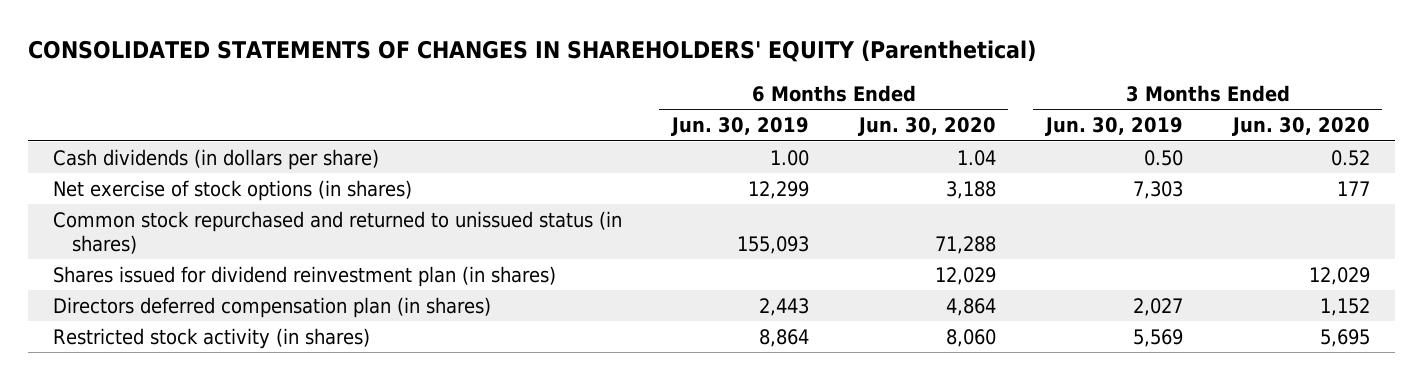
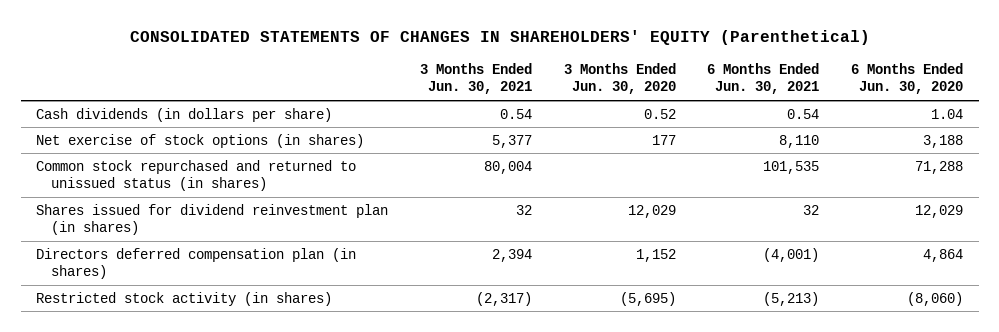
[670,117,809,137] Jun. 30, 2019 -> none
[1044,117,1183,137] Jun. 30, 2019 -> none
none -> [420,62,533,95] 3 Months Ended Jun. 30, 2021
none -> [707,62,820,95] 6 Months Ended Jun. 30, 2021
[945,328,996,347] 8,060 -> [907,291,964,306] (8,060)
[1319,328,1370,347] 5,695 -> [619,291,676,306] (5,695)

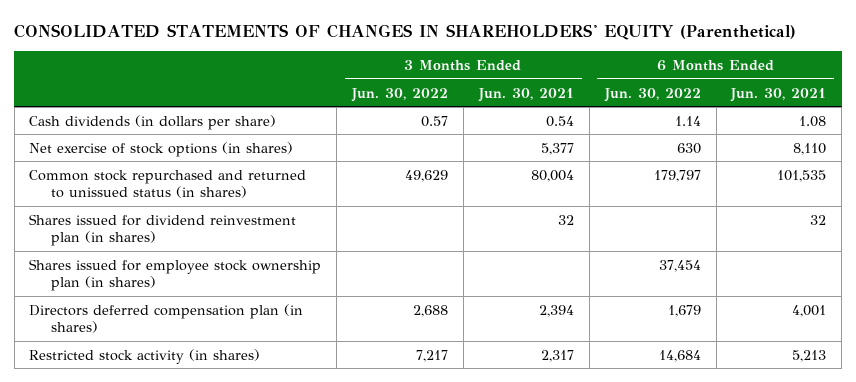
[563,62,676,95] 3 Months Ended Jun. 30, 2020 -> none
[851,62,964,95] 6 Months Ended Jun. 30, 2020 -> none
none -> [351,87,449,102] Jun. 30, 2022
none -> [603,87,701,102] Jun. 30, 2022
[787,108,820,119] 0.54 -> [799,115,827,127] 1.08
none -> [29,258,322,292] Shares issued for employee stock ownership plan (in shares)
[763,247,820,262] (4,001) -> [792,304,827,317] 4,001
[476,291,533,306] (2,317) -> [540,349,574,362] 2,317
[763,291,820,306] (5,213) -> [792,349,827,362] 5,213

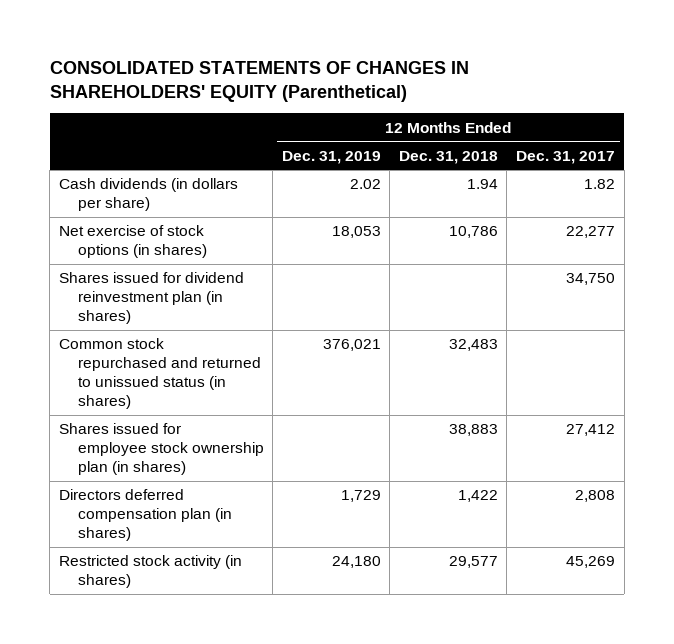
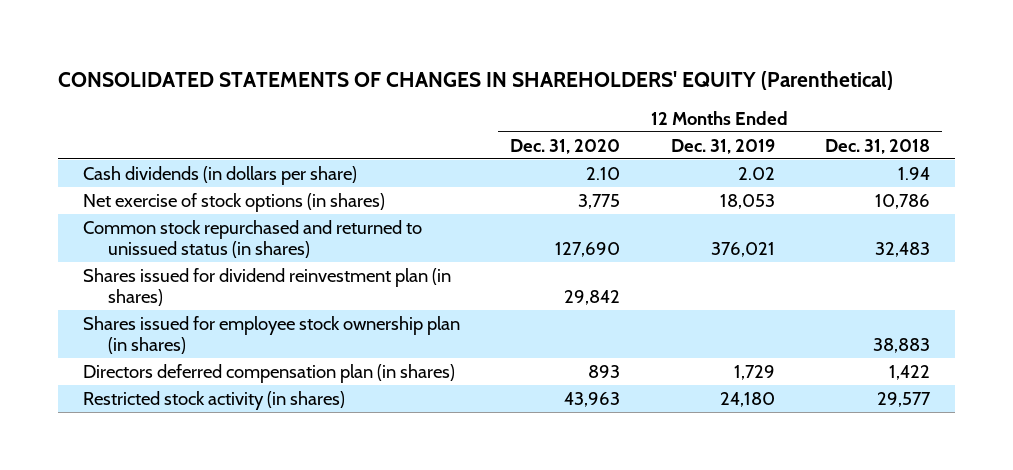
[515,150,615,164] Dec. 31, 2017 -> none
none -> [510,138,621,154] Dec. 31, 2020
[58,272,244,325] Shares issued for dividend reinvestment plan (in shares) -> [83,267,452,307] Shares issued for dividend reinvestment plan (in shares)

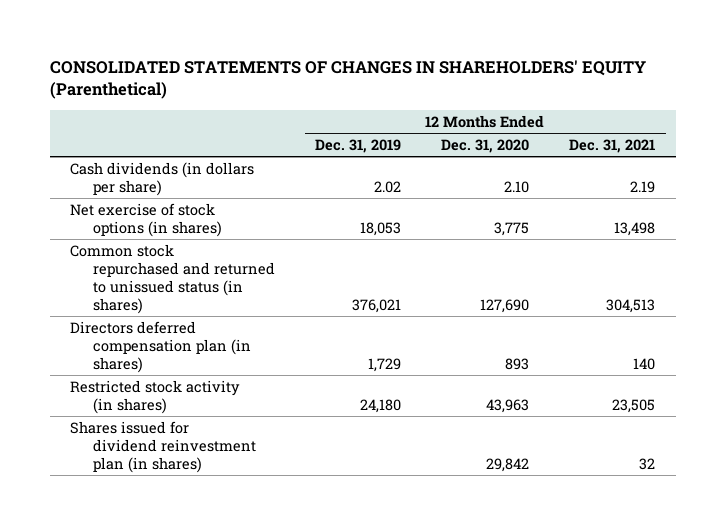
[824,138,930,154] Dec. 31, 2018 -> none
none -> [569,138,656,153] Dec. 31, 2021
[83,315,461,355] Shares issued for employee stock ownership plan (in shares) -> none
[83,267,452,307] Shares issued for dividend reinvestment plan (in shares) -> [70,420,257,473] Shares issued for dividend reinvestment plan (in shares)

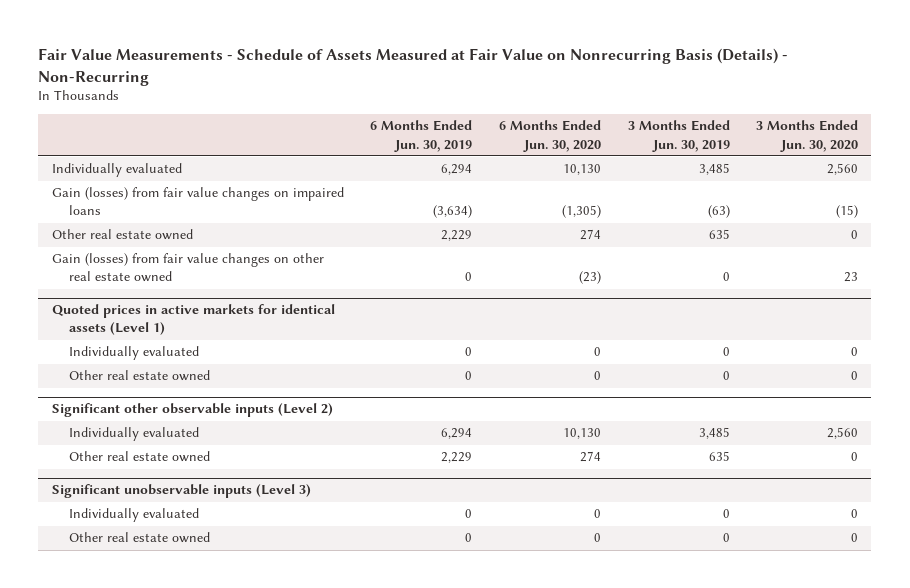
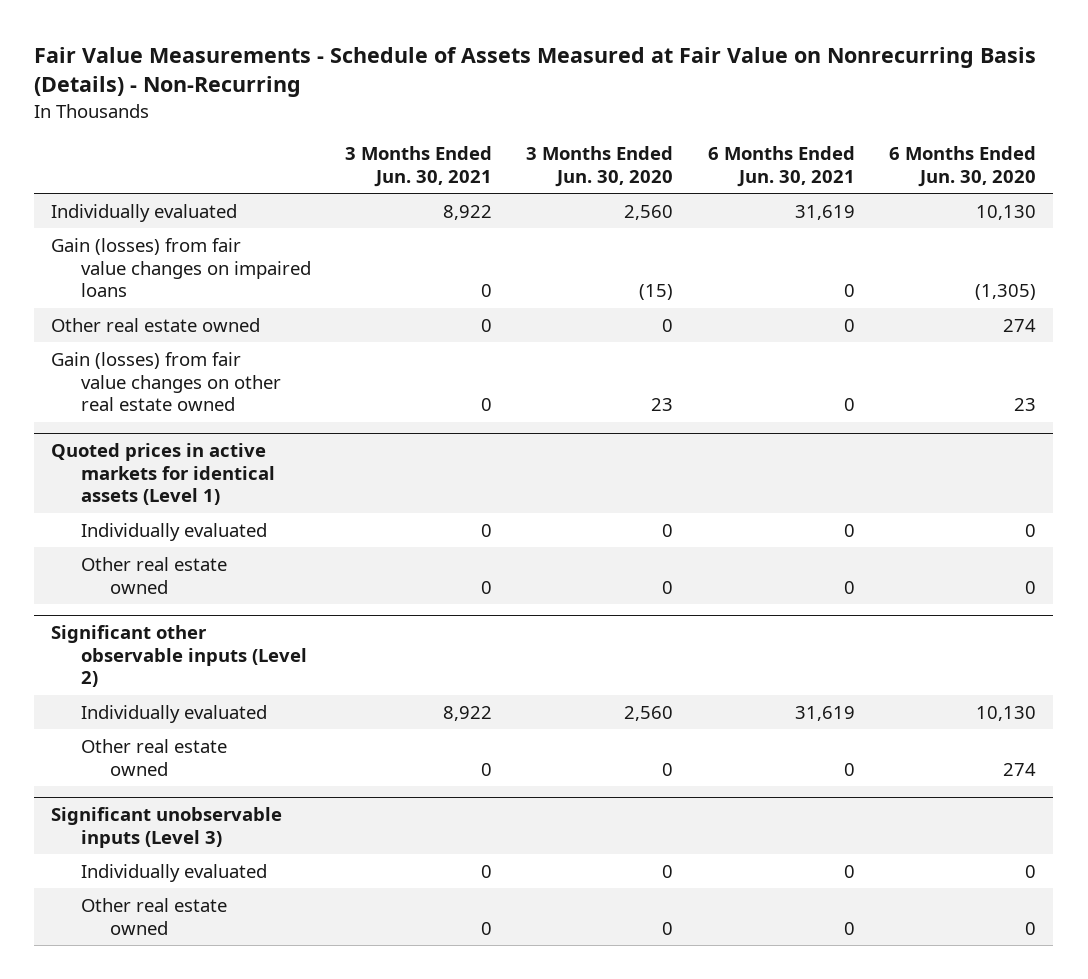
[370,120,473,152] 6 Months Ended Jun. 30, 2019 -> none
[627,120,730,152] 3 Months Ended Jun. 30, 2019 -> none
none -> [345,146,493,187] 3 Months Ended Jun. 30, 2021
none -> [707,146,855,187] 6 Months Ended Jun. 30, 2021
[578,271,601,285] (23) -> [1014,398,1037,412] 23

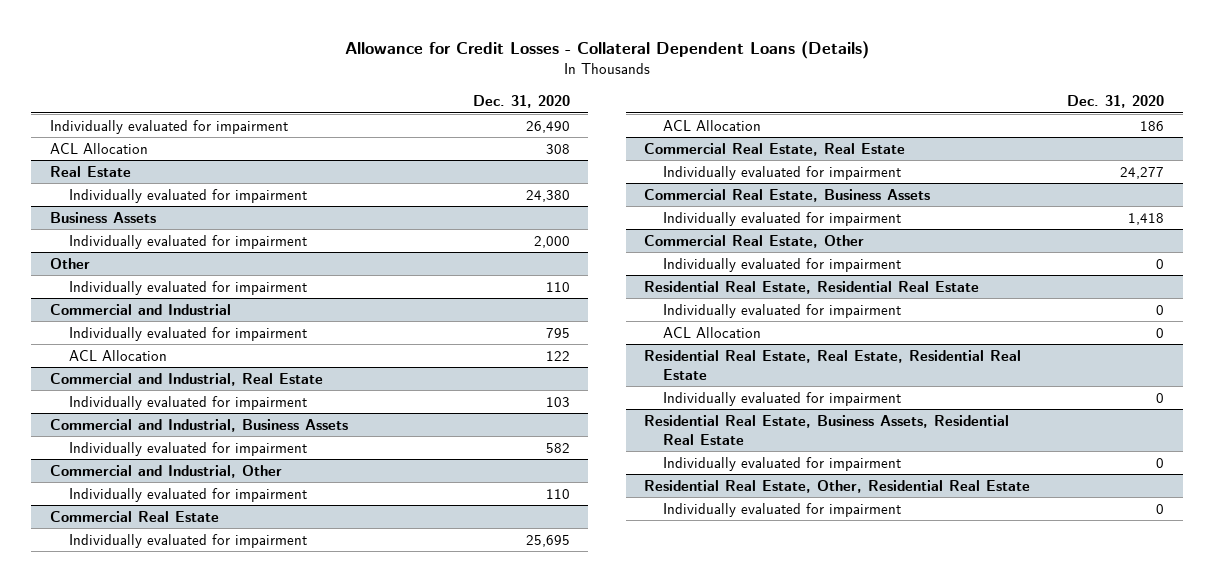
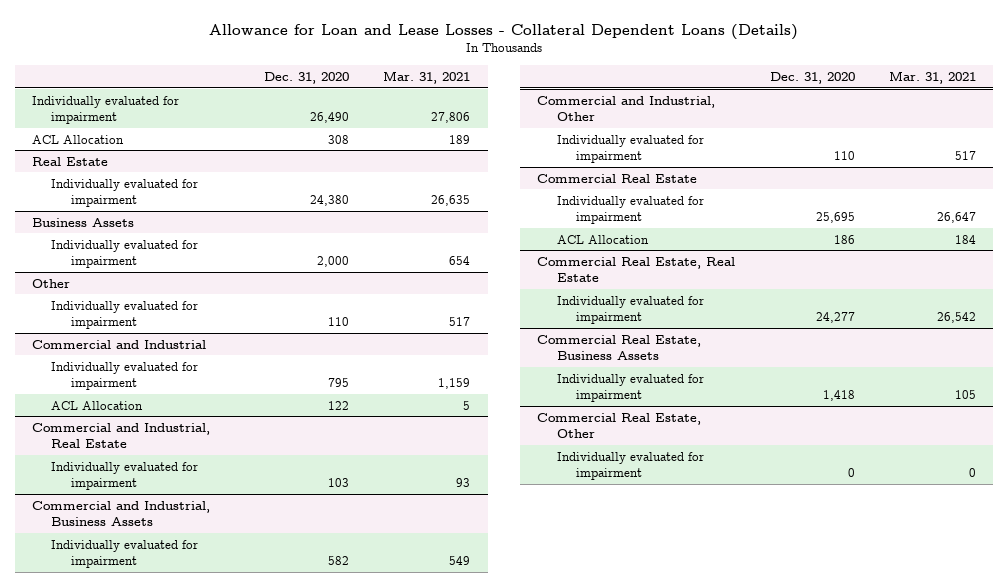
[345,41,870,60] Allowance for Credit Losses - Collateral Dependent Loans (Details) -> [208,23,798,40] Allowance for Loan and Lease Losses - Collateral Dependent Loans (Details)
none -> [383,70,471,84] Mar. 31, 2021
[644,280,980,294] Residential Real Estate, Residential Real Estate -> none
[663,303,902,318] Individually evaluated for impairment -> none
[663,326,762,338] ACL Allocation -> none
[644,349,1022,380] Residential Real Estate, Real Estate, Residential Real Estate -> none
[663,391,902,406] Individually evaluated for impairment -> none
[644,414,1010,445] Residential Real Estate, Business Assets, Residential Real Estate -> none
[663,456,902,471] Individually evaluated for impairment -> none
[644,479,1031,493] Residential Real Estate, Other, Residential Real Estate -> none
[663,502,902,517] Individually evaluated for impairment -> none

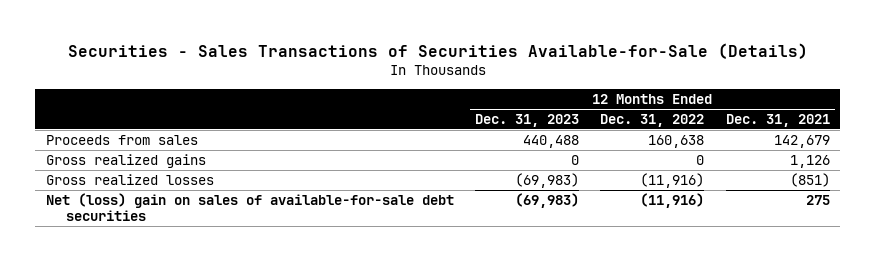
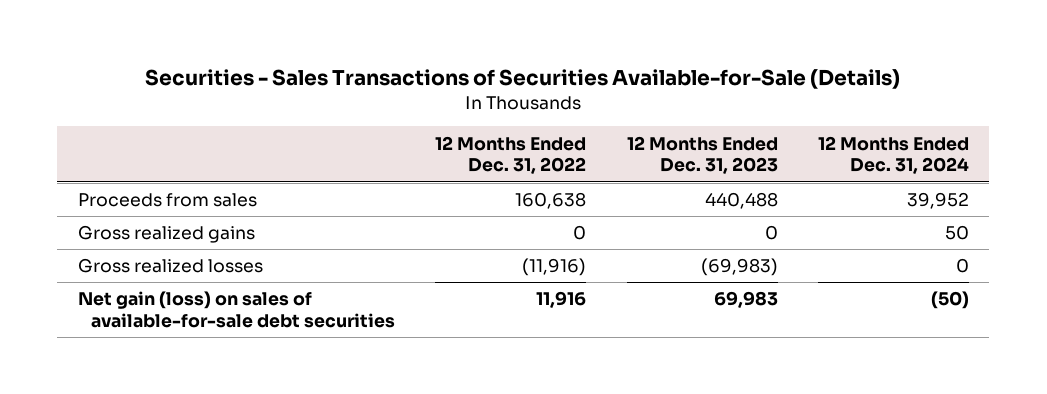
[725,113,830,127] Dec. 31, 2021 -> none
none -> [818,135,970,175] 12 Months Ended Dec. 31, 2024
[45,192,454,222] Net (loss) gain on sales of available-for-sale debt securities -> [77,291,396,328] Net gain (loss) on sales of available-for-sale debt securities
[515,192,580,208] (69,983) -> [713,291,778,309] 69,983
[640,192,705,208] (11,916) -> [536,291,587,309] 11,916

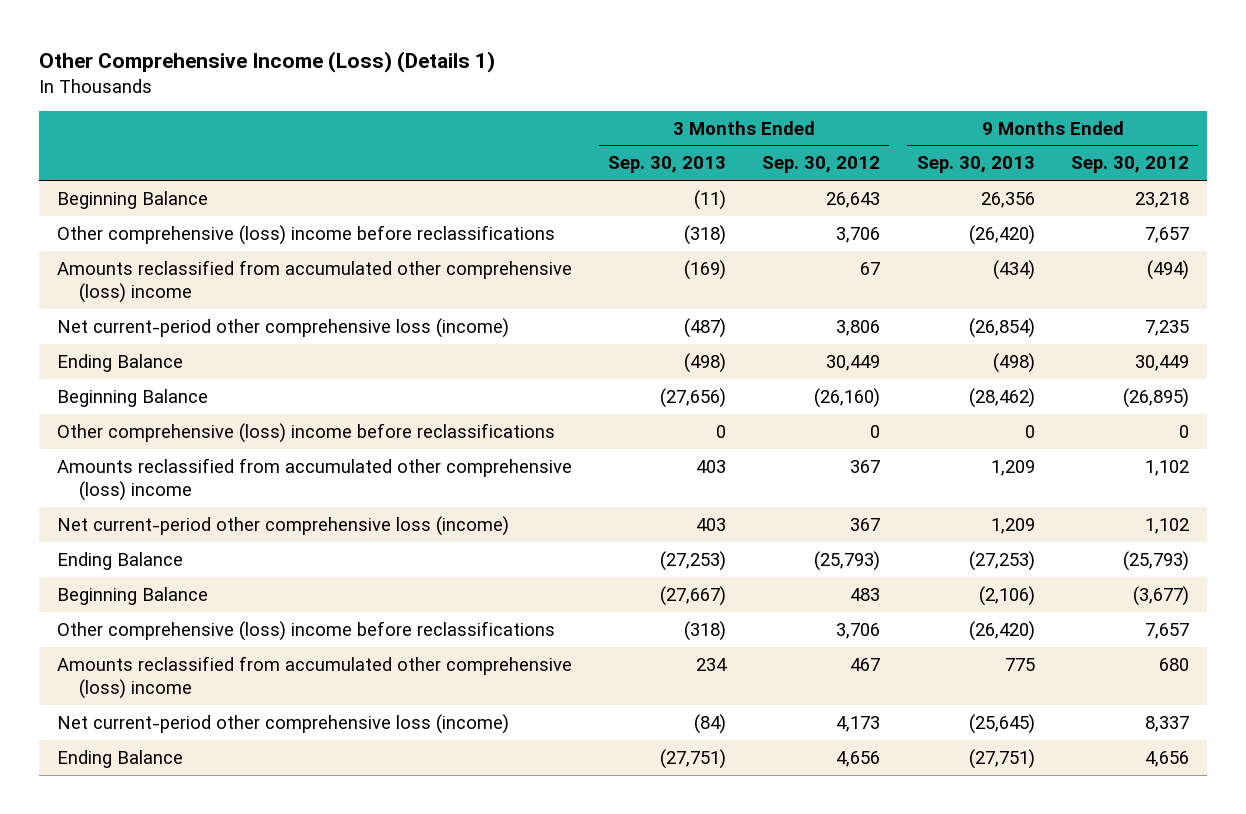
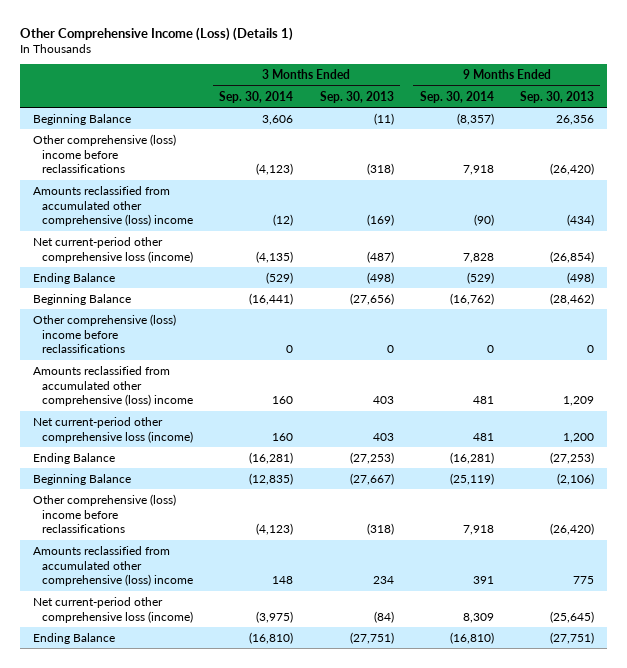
[762,156,881,174] Sep. 30, 2012 -> none
[1070,156,1189,174] Sep. 30, 2012 -> none
none -> [219,90,294,103] Sep. 30, 2014
none -> [419,90,494,103] Sep. 30, 2014
[990,517,1035,534] 1,209 -> [562,432,594,443] 1,200

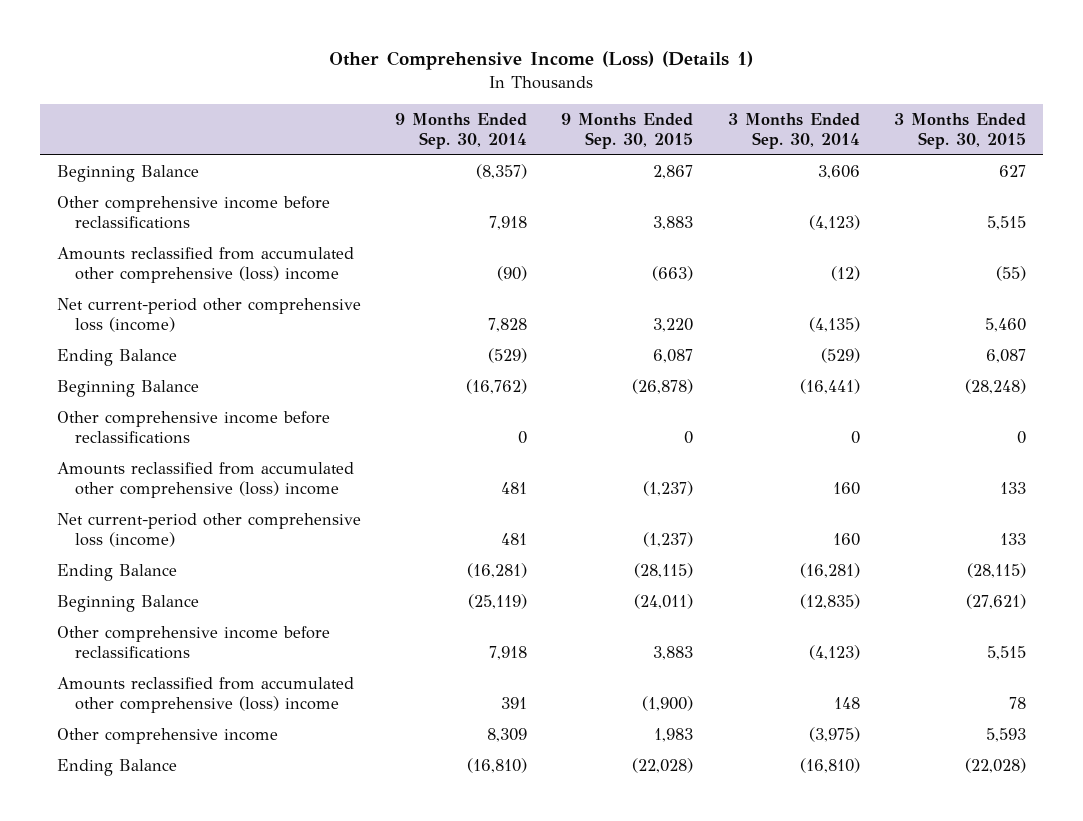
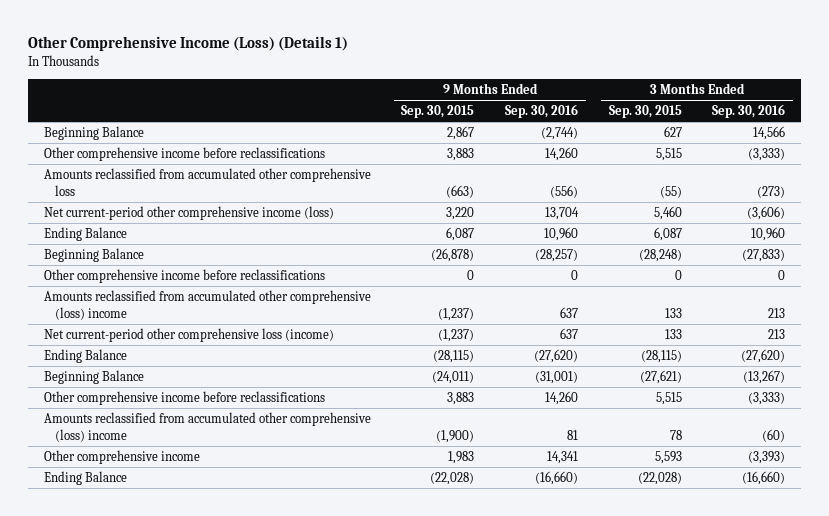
[395,113,528,149] 9 Months Ended Sep. 30, 2014 -> none
[727,113,860,149] 3 Months Ended Sep. 30, 2014 -> none
none -> [504,104,578,119] Sep. 30, 2016
none -> [712,104,786,119] Sep. 30, 2016
[56,247,354,283] Amounts reclassified from accumulated other comprehensive (loss) income -> [43,167,371,196] Amounts reclassified from accumulated other comprehensive loss
[56,298,361,332] Net current-period other comprehensive loss (income) -> [43,205,334,220] Net current-period other comprehensive income (loss)

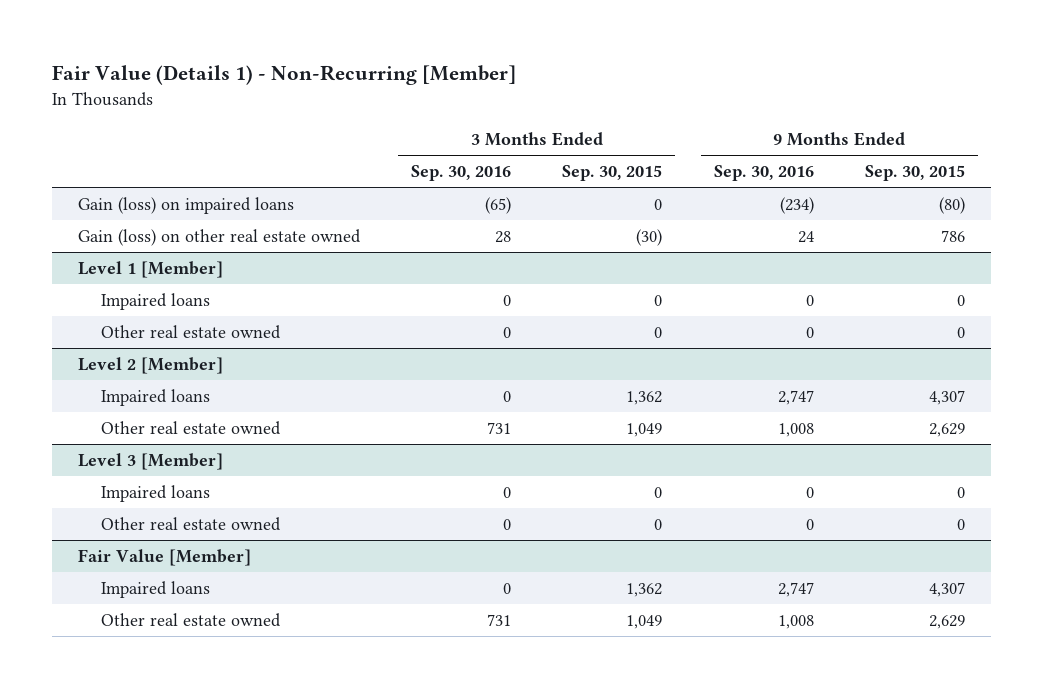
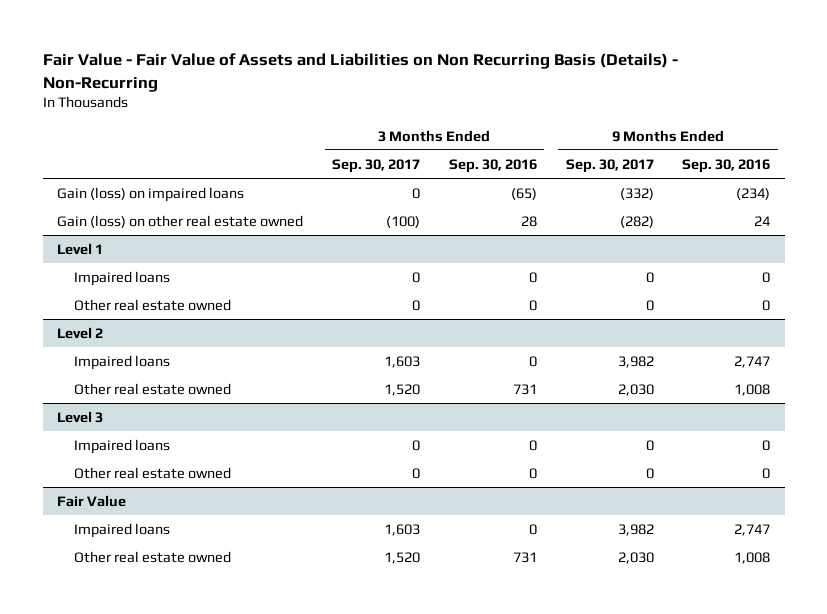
[52,65,517,86] Fair Value (Details 1) - Non-Recurring [Member] -> [42,53,678,92] Fair Value - Fair Value of Assets and Liabilities on Non Recurring Basis (Details) - Non-Recurring
[562,165,663,182] Sep. 30, 2015 -> none
[865,165,966,182] Sep. 30, 2015 -> none
none -> [331,158,420,173] Sep. 30, 2017
none -> [565,158,654,173] Sep. 30, 2017
[77,261,223,279] Level 1 [Member] -> [57,242,104,255] Level 1
[77,357,223,375] Level 2 [Member] -> [57,326,104,339] Level 2
[77,453,223,471] Level 3 [Member] -> [57,410,104,423] Level 3
[77,549,251,567] Fair Value [Member] -> [57,494,127,507] Fair Value

